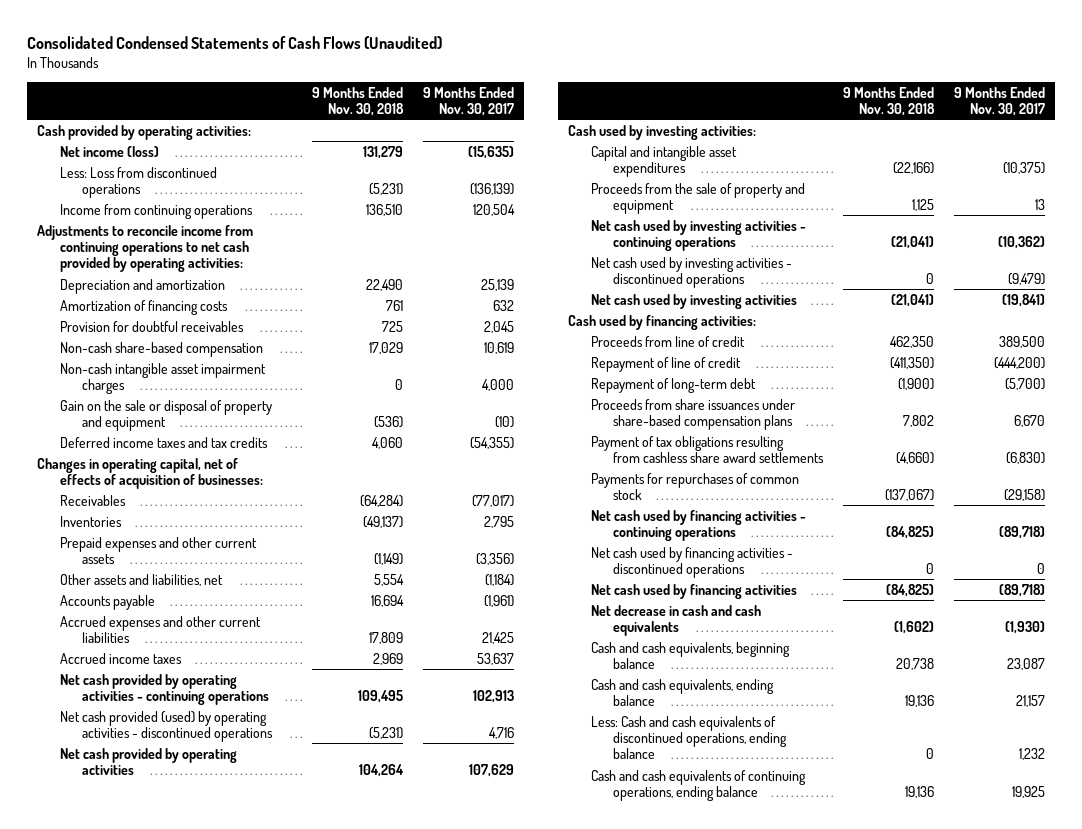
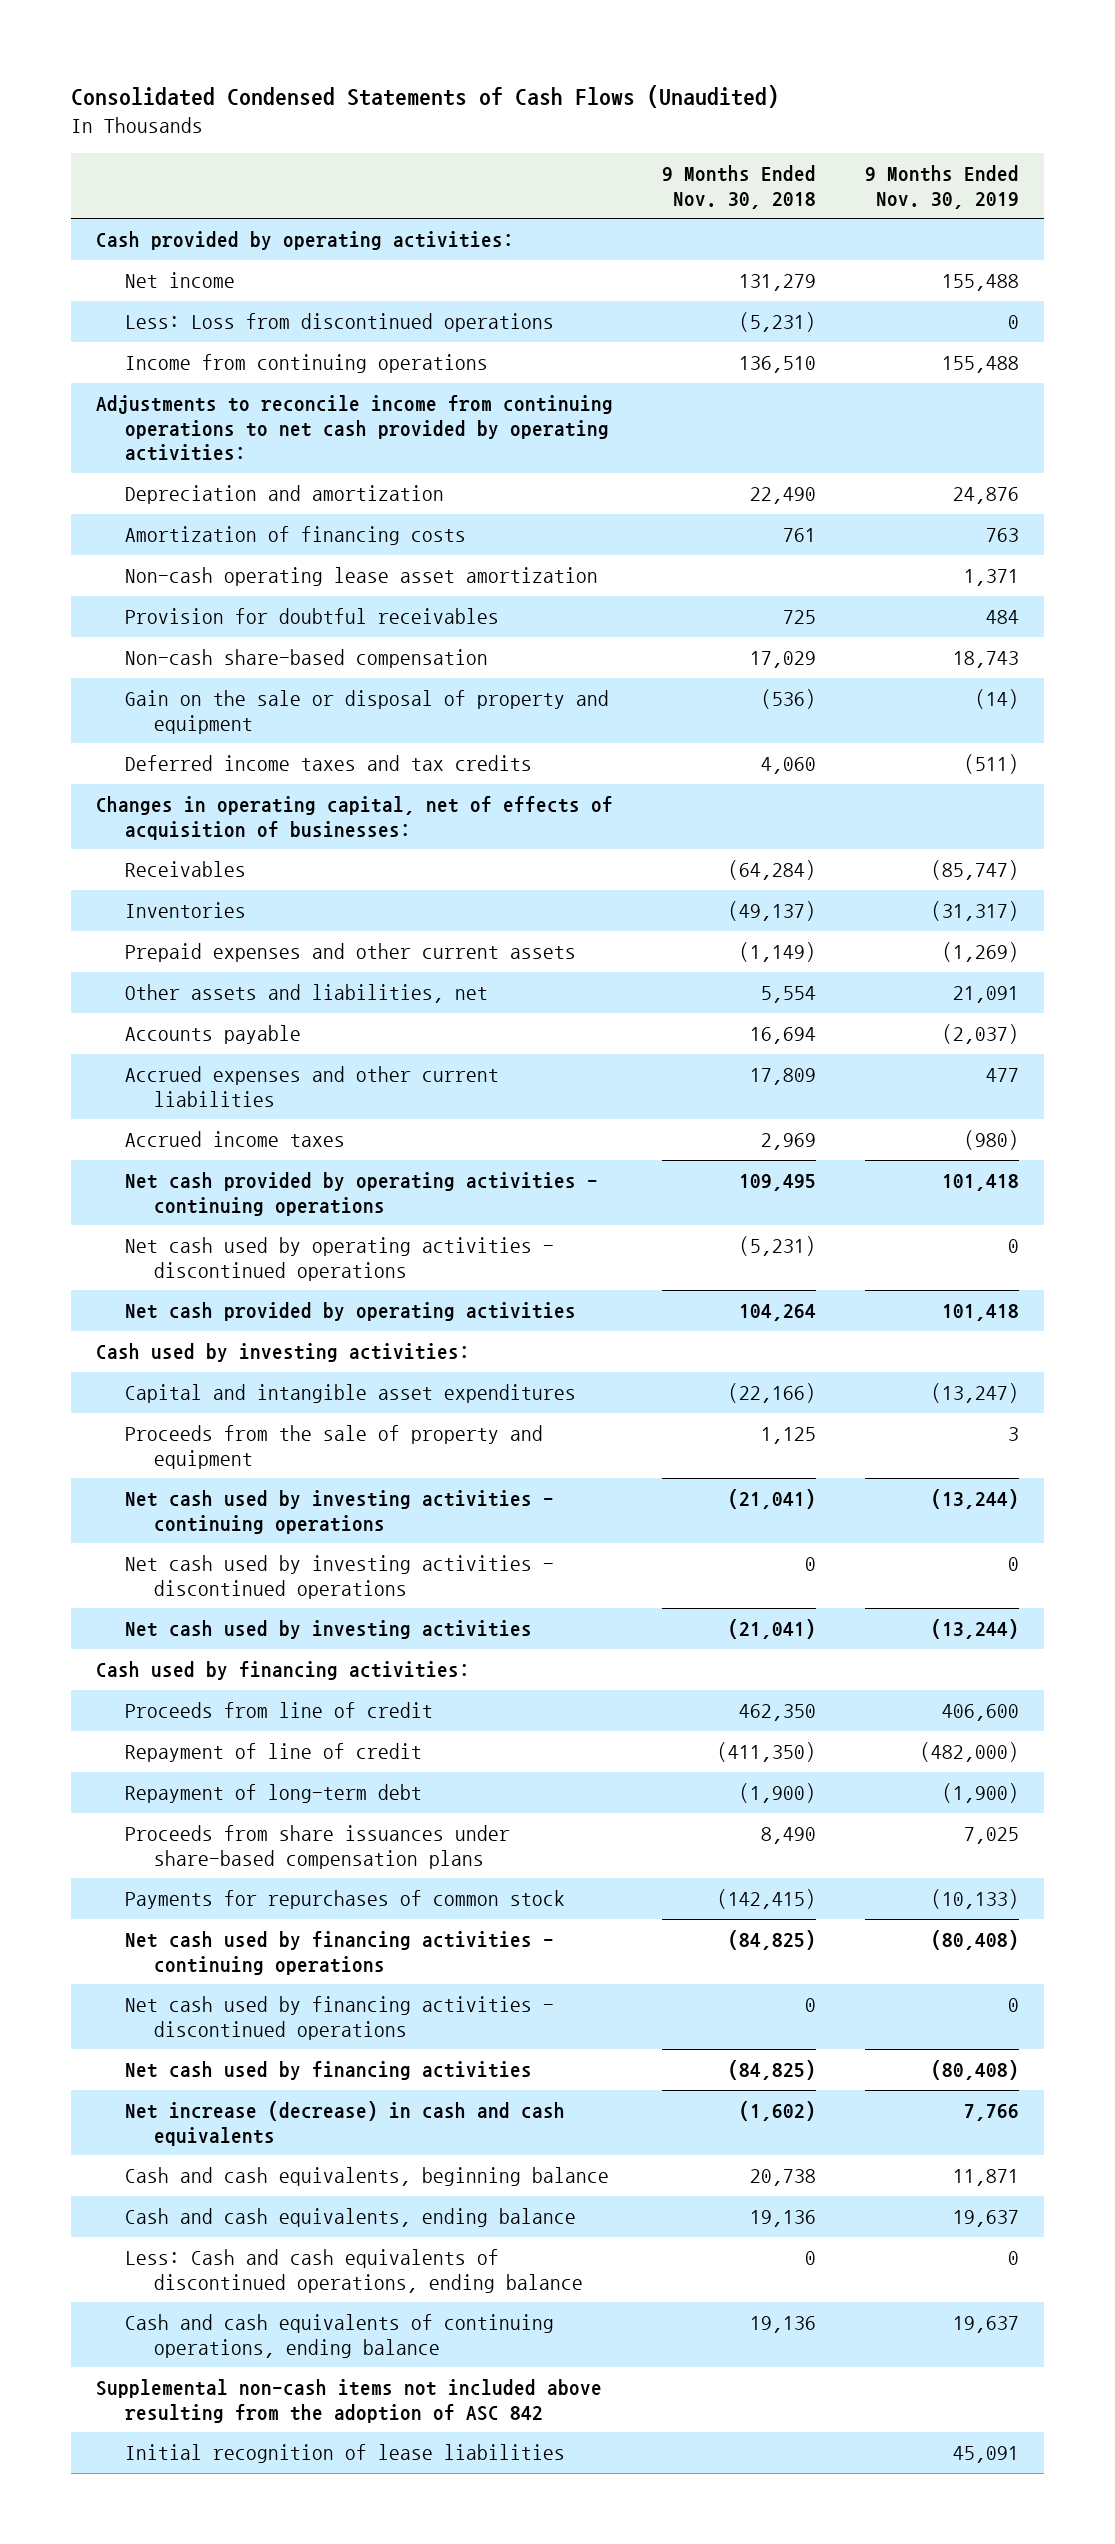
[422,86,514,116] 9 Months Ended Nov. 30, 2017 -> none
none -> [865,165,1020,209] 9 Months Ended Nov. 30, 2019
[59,145,159,157] Net income (loss) -> [124,272,235,289] Net income
none -> [124,567,598,587] Non-cash operating lease asset amortization
[59,362,266,394] Non-cash intangible asset impairment charges -> none
[59,710,273,742] Net cash provided (used) by operating activities - discontinued operations -> [124,1237,554,1281] Net cash used by operating activities - discontinued operations
[590,435,824,463] Payment of tax obligations resulting from cashless share award settlements -> none
[902,414,934,427] 7,802 -> [760,1827,816,1845] 8,490
[884,488,934,501] (137,067) -> [716,1889,816,1910] (142,415)
[590,604,761,636] Net decrease in cash and cash equivalents -> [124,2101,565,2146] Net increase (decrease) in cash and cash equivalents
none -> [95,2379,602,2423] Supplemental non-cash items not included above resulting from the adoption of ASC 842
none -> [124,2444,565,2464] Initial recognition of lease liabilities

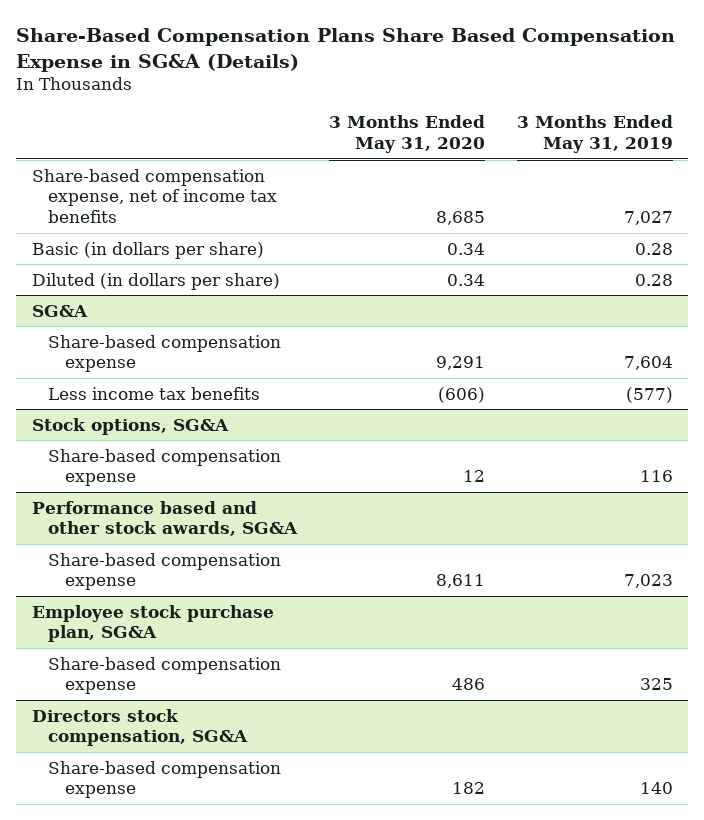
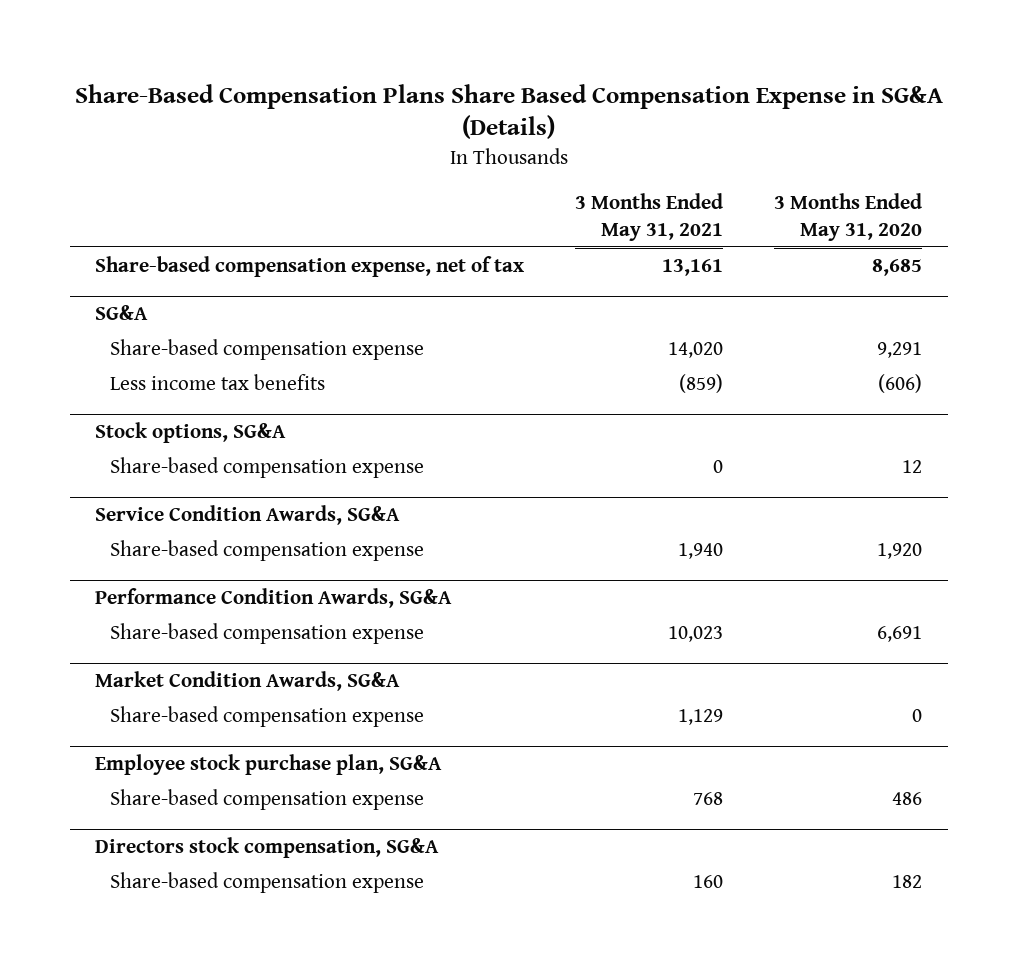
[516,115,673,154] 3 Months Ended May 31, 2019 -> none
none -> [575,193,724,241] 3 Months Ended May 31, 2021
[31,241,264,259] Basic (in dollars per share) -> none
[31,272,280,290] Diluted (in dollars per share) -> none
[31,168,278,224] Share-based compensation expense, net of income tax benefits -> [95,256,525,278] Share-based compensation expense, net of tax
[31,500,299,537] Performance based and other stock awards, SG&A -> none
none -> [95,505,401,526] Service Condition Awards, SG&A
[435,574,485,589] 8,611 -> [877,543,923,560] 1,920
none -> [95,588,453,609] Performance Condition Awards, SG&A
none -> [110,623,425,645] Share-based compensation expense
none -> [95,671,401,692] Market Condition Awards, SG&A
none -> [110,706,425,728] Share-based compensation expense

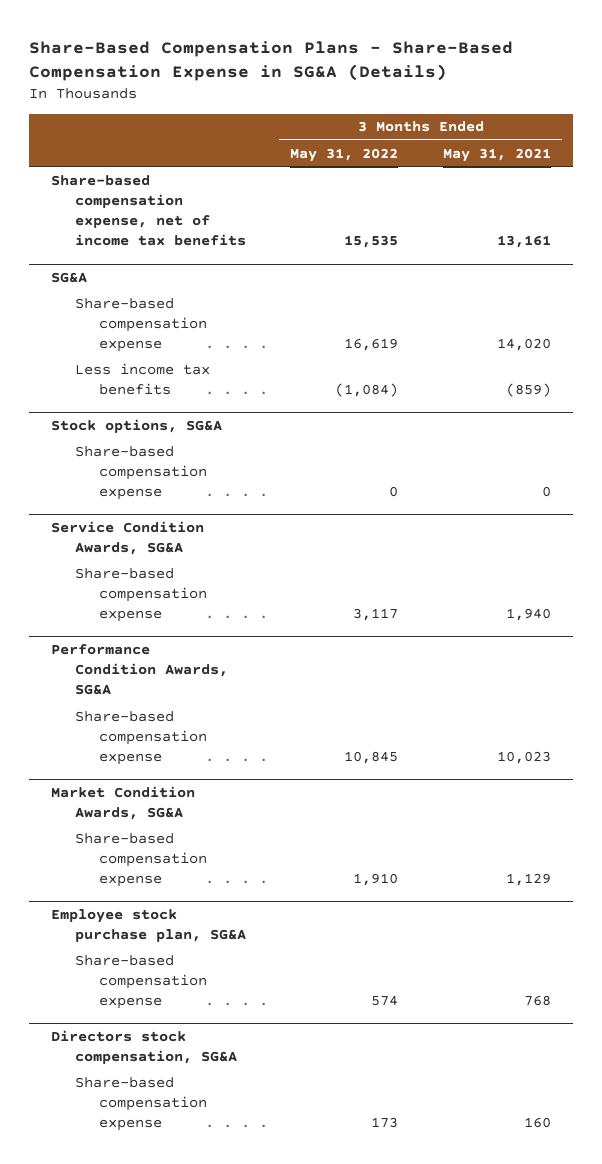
[74,83,943,140] Share-Based Compensation Plans Share Based Compensation Expense in SG&A (Details) -> [29,41,514,82] Share-Based Compensation Plans - Share-Based Compensation Expense in SG&A (Details)
[774,193,923,241] 3 Months Ended May 31, 2020 -> none
none -> [290,147,399,162] May 31, 2022
[95,256,525,278] Share-based compensation expense, net of tax -> [51,174,247,247] Share-based compensation expense, net of income tax benefits

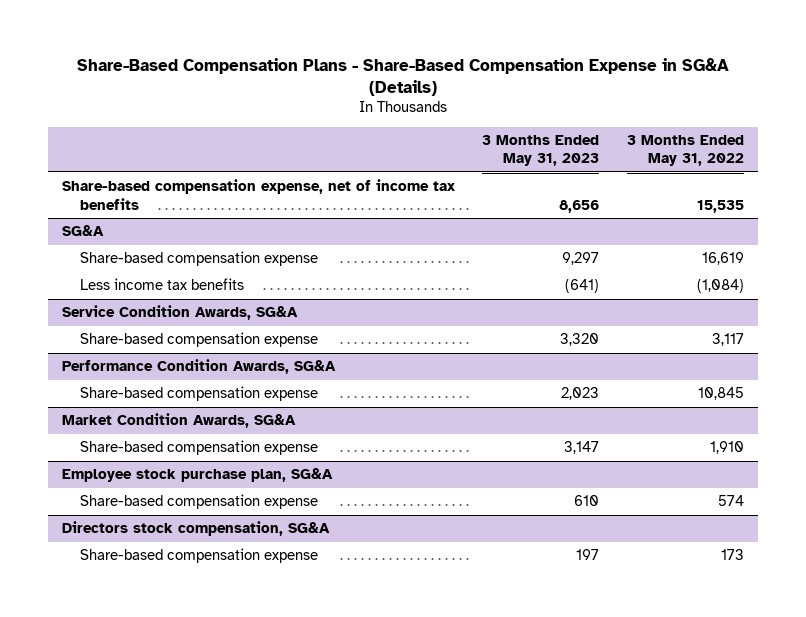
[442,147,551,162] May 31, 2021 -> none
none -> [482,134,600,167] 3 Months Ended May 31, 2023
[51,418,223,433] Stock options, SG&A -> none
[75,445,207,500] Share-based compensation expense -> none

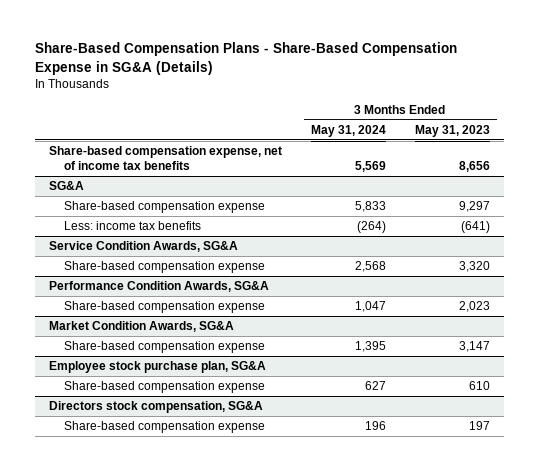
[626,134,744,167] 3 Months Ended May 31, 2022 -> none
none -> [311,124,387,137] May 31, 2024
[80,278,245,291] Less income tax benefits -> [63,221,201,231] Less: income tax benefits

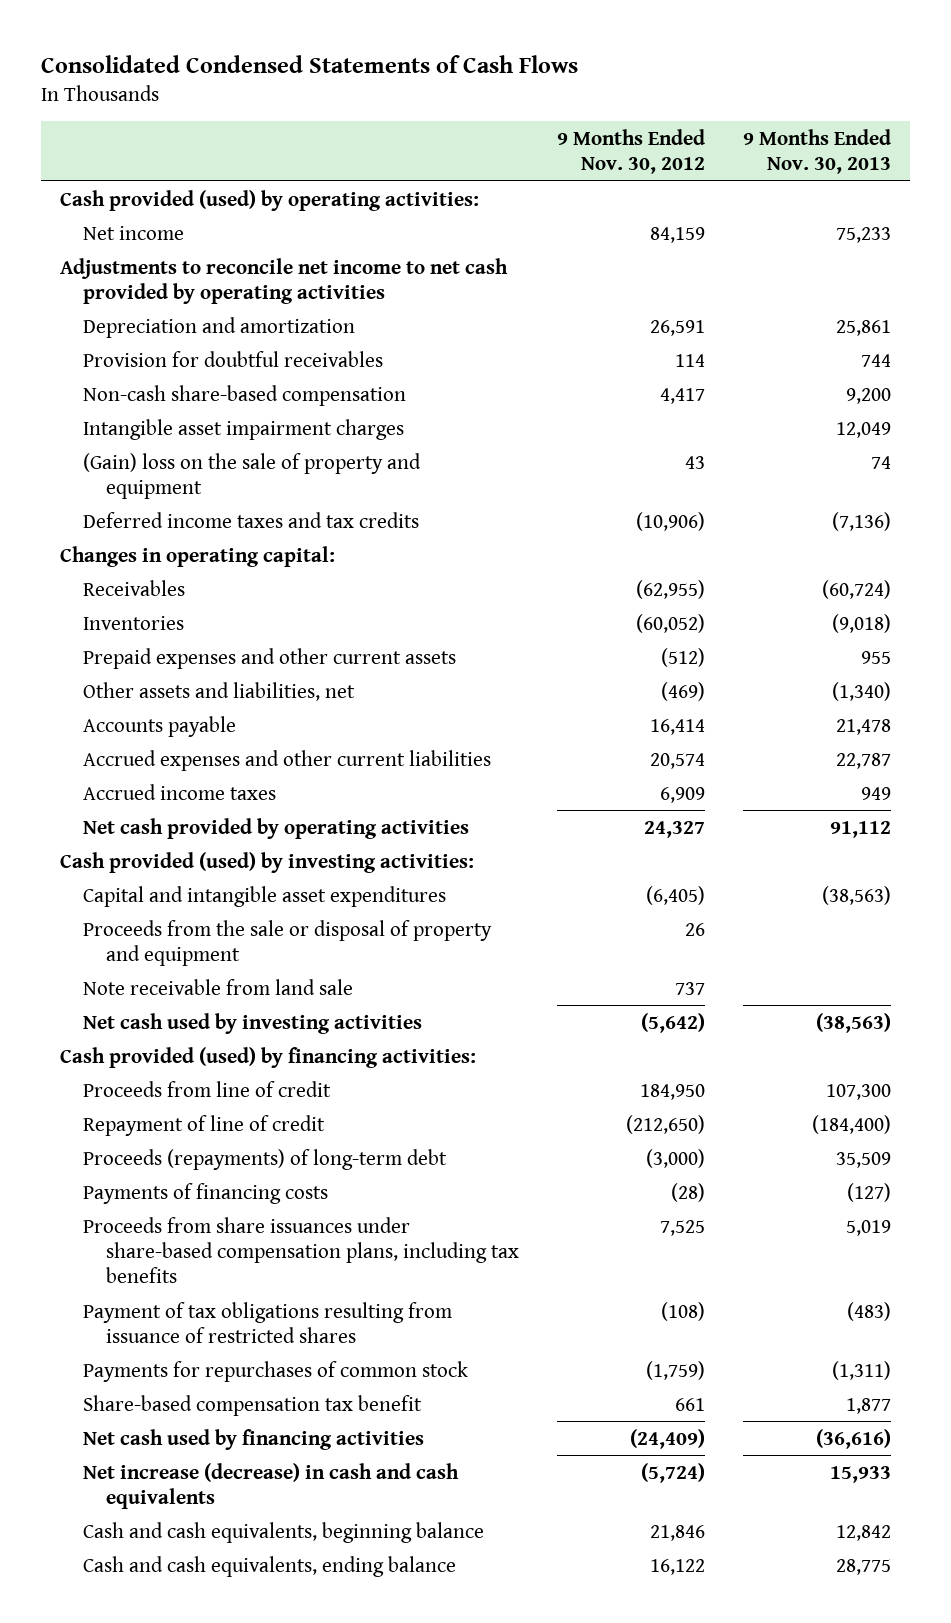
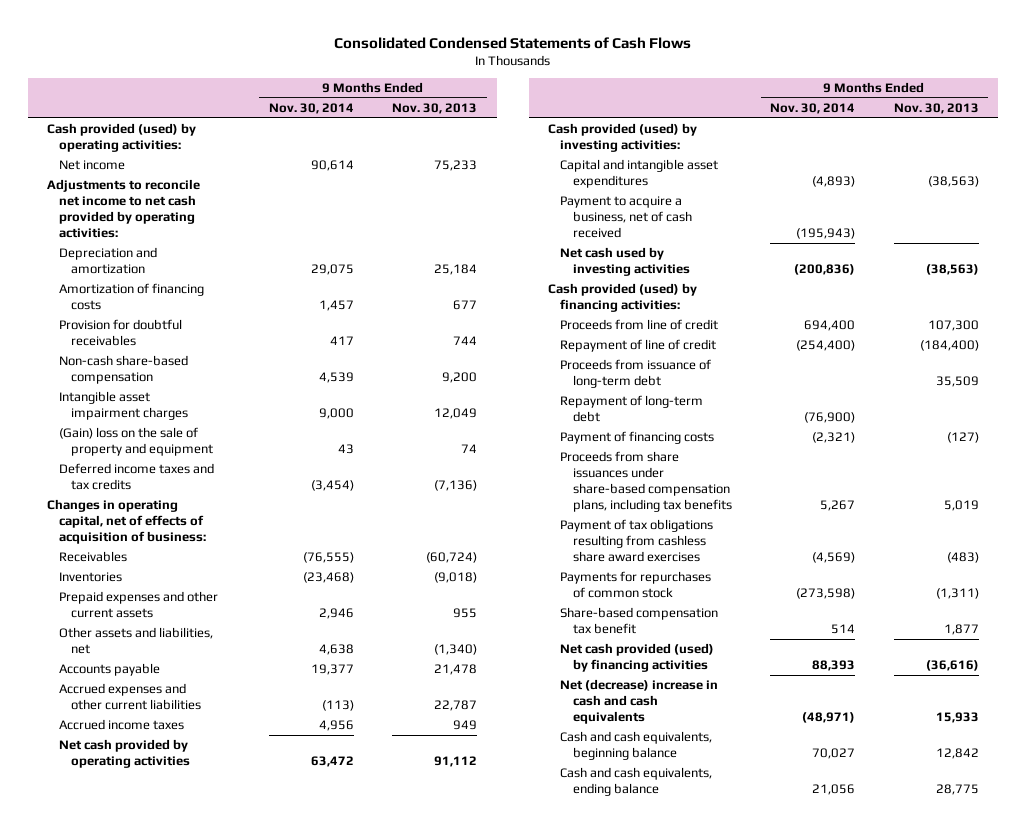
[557,129,706,175] 9 Months Ended Nov. 30, 2012 -> none
none -> [268,103,354,115] Nov. 30, 2014
[59,257,508,304] Adjustments to reconcile net income to net cash provided by operating activities -> [46,179,200,239] Adjustments to reconcile net income to net cash provided by operating activities:
[836,319,892,336] 25,861 -> [434,264,478,276] 25,184
none -> [59,283,205,311] Amortization of financing costs
[59,545,335,567] Changes in operating capital: -> [46,499,207,545] Changes in operating capital, net of effects of acquisition of business:
[82,919,492,966] Proceeds from the sale or disposal of property and equipment -> none
[82,978,353,995] Note receivable from land sale -> none
none -> [560,196,692,239] Payment to acquire a business, net of cash received
[82,1148,447,1170] Proceeds (repayments) of long-term debt -> [560,359,712,389] Proceeds from issuance of long-term debt
none -> [560,395,704,423] Repayment of long-term debt
[82,1182,328,1204] Payments of financing costs -> [560,431,715,445] Payment of financing costs
[82,1301,452,1343] Payment of tax obligations resulting from issuance of restricted shares -> [560,519,714,563] Payment of tax obligations resulting from cashless share award exercises
[82,1428,424,1450] Net cash used by financing activities -> [560,643,715,673] Net cash provided (used) by financing activities
[82,1462,459,1509] Net increase (decrease) in cash and cash equivalents -> [560,679,719,725] Net (decrease) increase in cash and cash equivalents

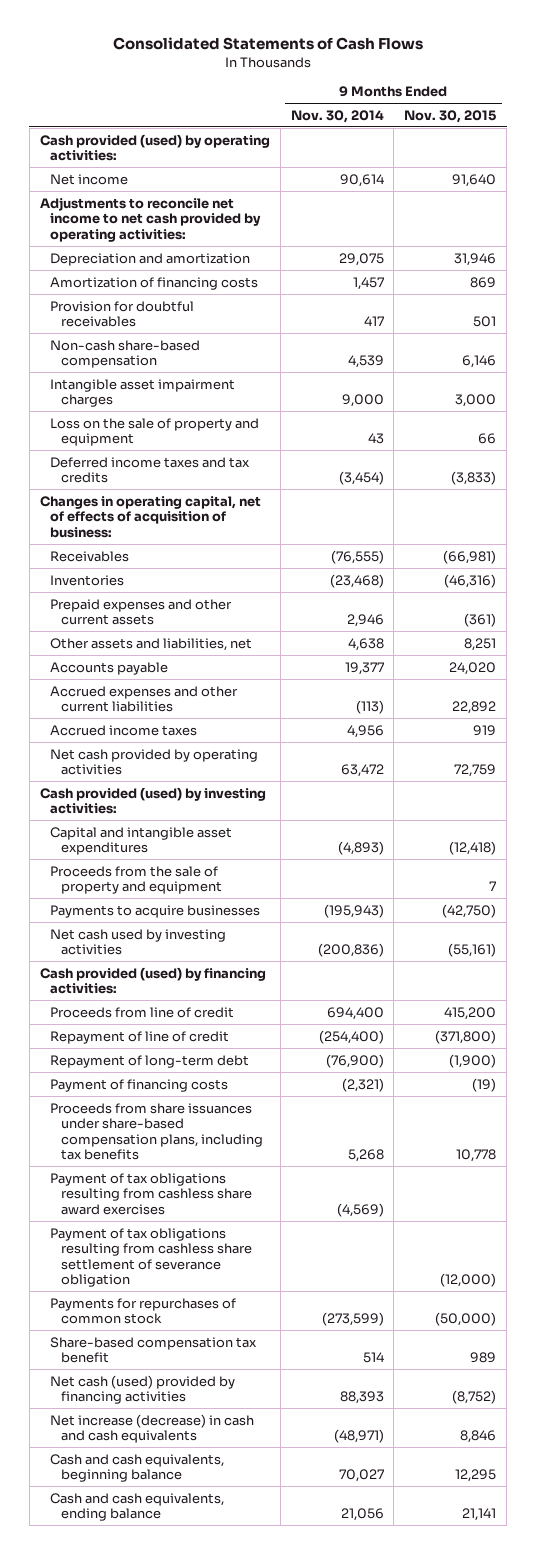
[333,36,691,49] Consolidated Condensed Statements of Cash Flows -> [113,37,424,51] Consolidated Statements of Cash Flows
[392,103,478,115] Nov. 30, 2013 -> none
none -> [404,109,497,123] Nov. 30, 2015
[59,427,214,457] (Gain) loss on the sale of property and equipment -> [50,417,260,447] Loss on the sale of property and equipment
none -> [50,865,222,895] Proceeds from the sale of property and equipment
[560,196,692,239] Payment to acquire a business, net of cash received -> [50,904,261,918] Payments to acquire businesses
[560,359,712,389] Proceeds from issuance of long-term debt -> none
[820,500,856,512] 5,267 -> [347,1149,384,1163] 5,268
none -> [50,1227,252,1288] Payment of tax obligations resulting from cashless share settlement of severance obligation
[796,588,856,600] (273,598) -> [321,1312,384,1327] (273,599)
[560,643,715,673] Net cash provided (used) by financing activities -> [50,1374,236,1405] Net cash (used) provided by financing activities
[560,679,719,725] Net (decrease) increase in cash and cash equivalents -> [50,1413,255,1444] Net increase (decrease) in cash and cash equivalents

